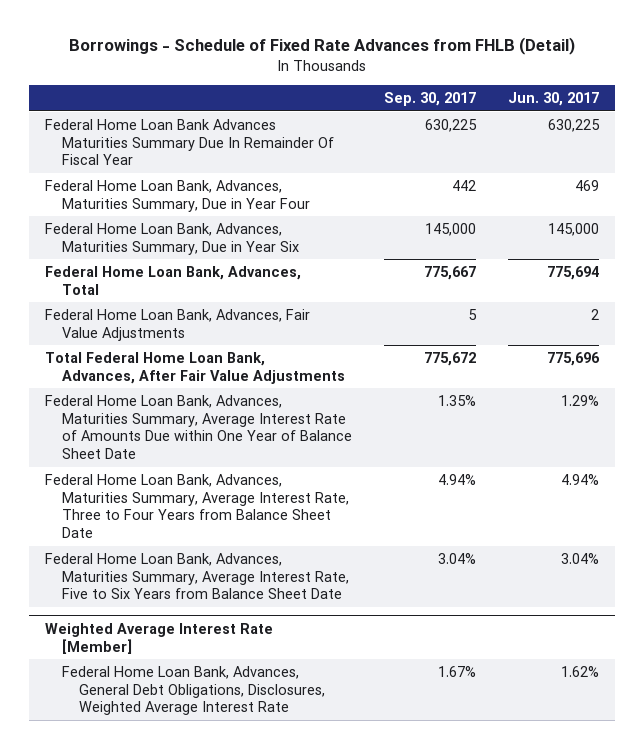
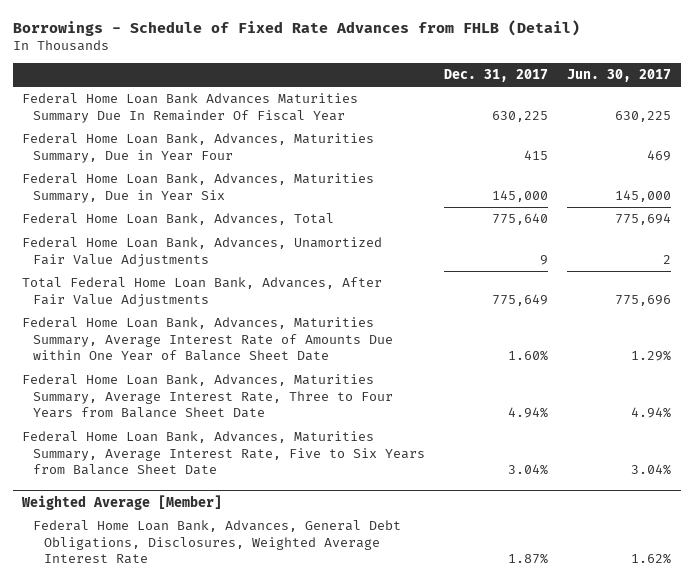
[383,91,476,106] Sep. 30, 2017 -> none
none -> [444,69,549,83] Dec. 31, 2017
[45,308,311,341] Federal Home Loan Bank, Advances, Fair Value Adjustments -> [22,237,383,267] Federal Home Loan Bank, Advances, Unamortized Fair Value Adjustments
[45,622,274,654] Weighted Average Interest Rate [Member] -> [21,494,223,510] Weighted Average [Member]

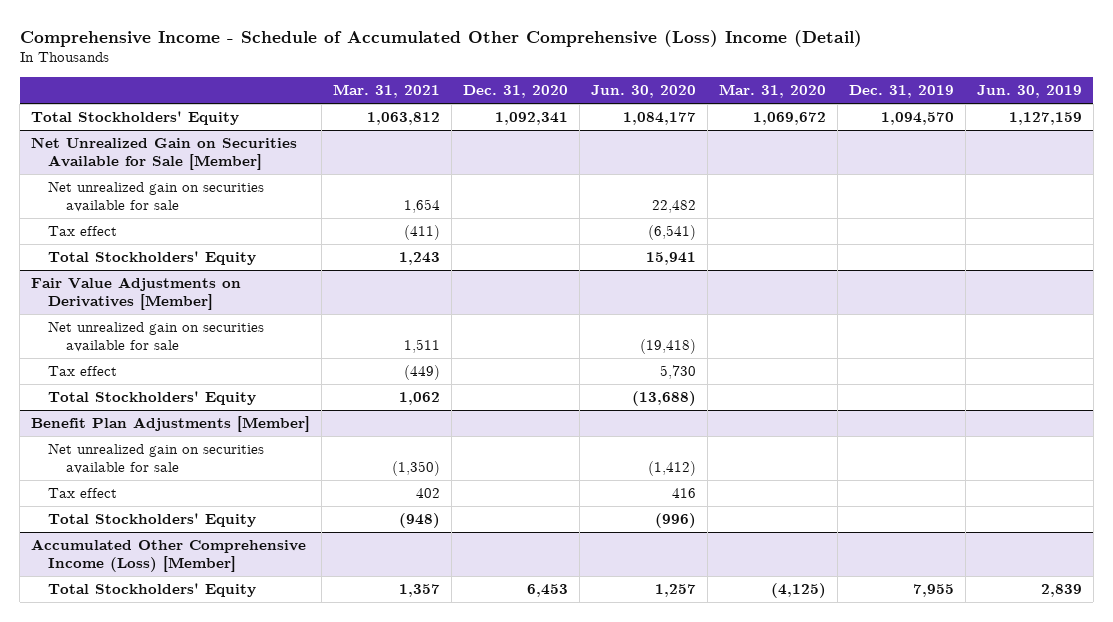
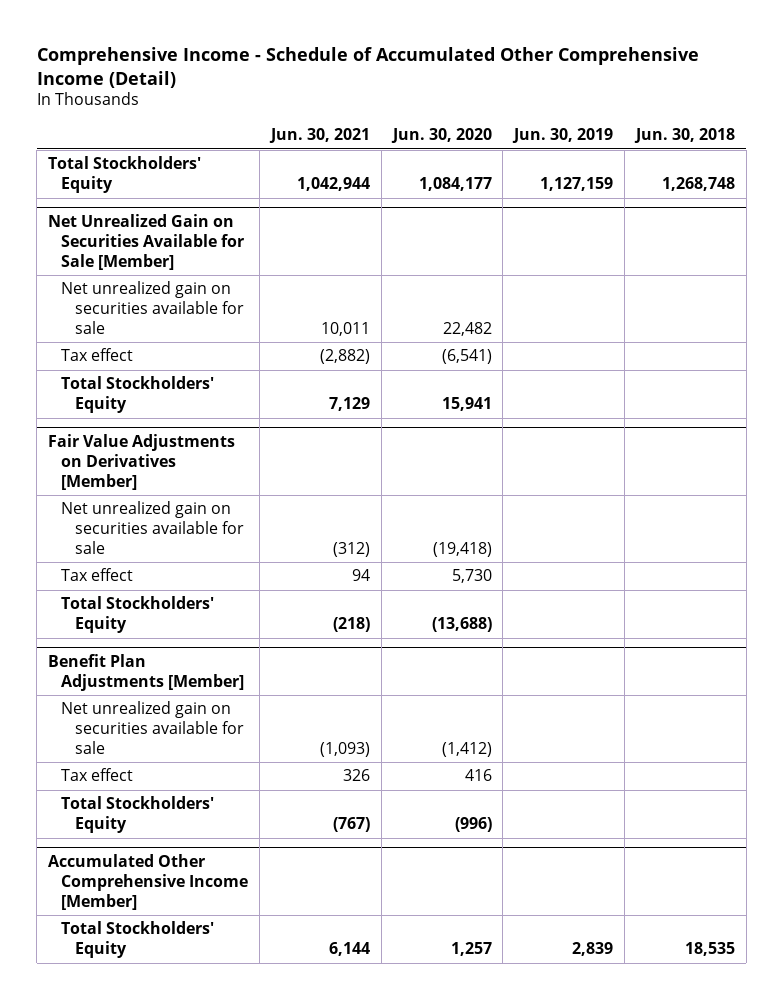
[19,29,862,47] Comprehensive Income - Schedule of Accumulated Other Comprehensive (Loss) Income (Detail) -> [36,46,699,88] Comprehensive Income - Schedule of Accumulated Other Comprehensive Income (Detail)
[333,84,441,99] Mar. 31, 2021 -> none
[463,85,569,99] Dec. 31, 2020 -> none
[718,84,826,99] Mar. 31, 2020 -> none
[848,85,954,99] Dec. 31, 2019 -> none
none -> [268,128,370,144] Jun. 30, 2021
none -> [633,128,735,144] Jun. 30, 2018
[31,539,307,573] Accumulated Other Comprehensive Income (Loss) [Member] -> [47,854,249,910] Accumulated Other Comprehensive Income [Member]

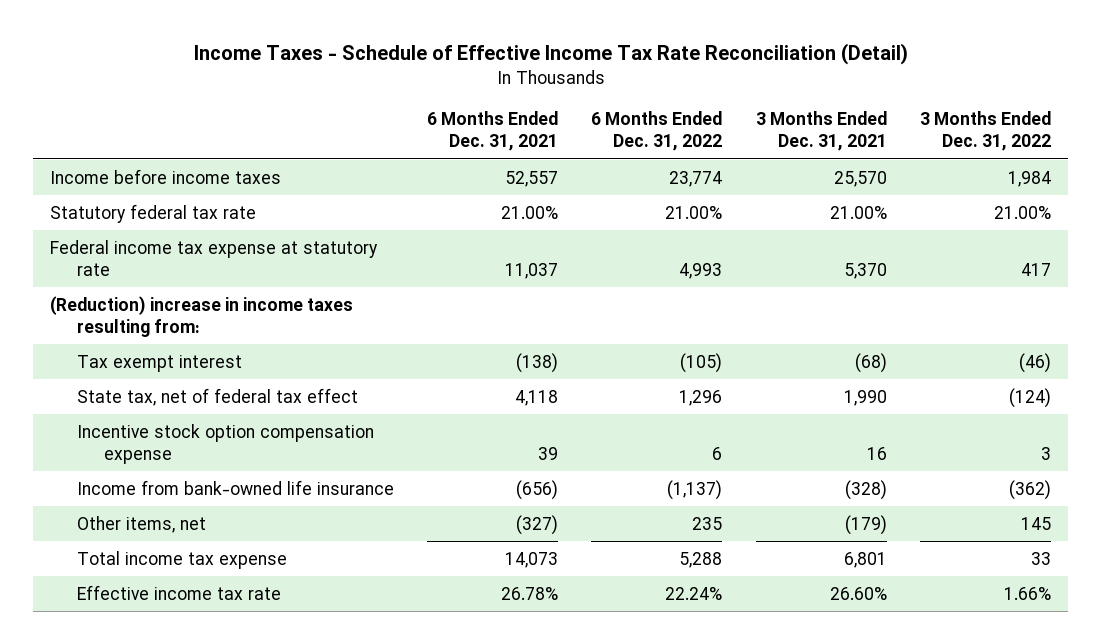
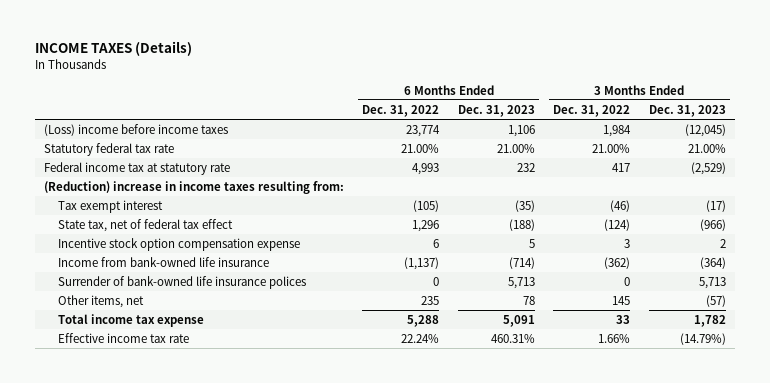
[193,43,908,66] Income Taxes - Schedule of Effective Income Tax Rate Reconciliation (Detail) -> [34,41,192,57] INCOME TAXES (Details)
[427,111,559,152] 6 Months Ended Dec. 31, 2021 -> none
[755,111,887,152] 3 Months Ended Dec. 31, 2021 -> none
none -> [457,104,535,117] Dec. 31, 2023
none -> [648,104,726,117] Dec. 31, 2023
[50,168,282,184] Income before income taxes -> [44,123,229,136] (Loss) income before income taxes
[50,239,379,276] Federal income tax expense at statutory rate -> [44,161,231,175] Federal income tax at statutory rate
none -> [57,275,306,289] Surrender of bank-owned life insurance polices

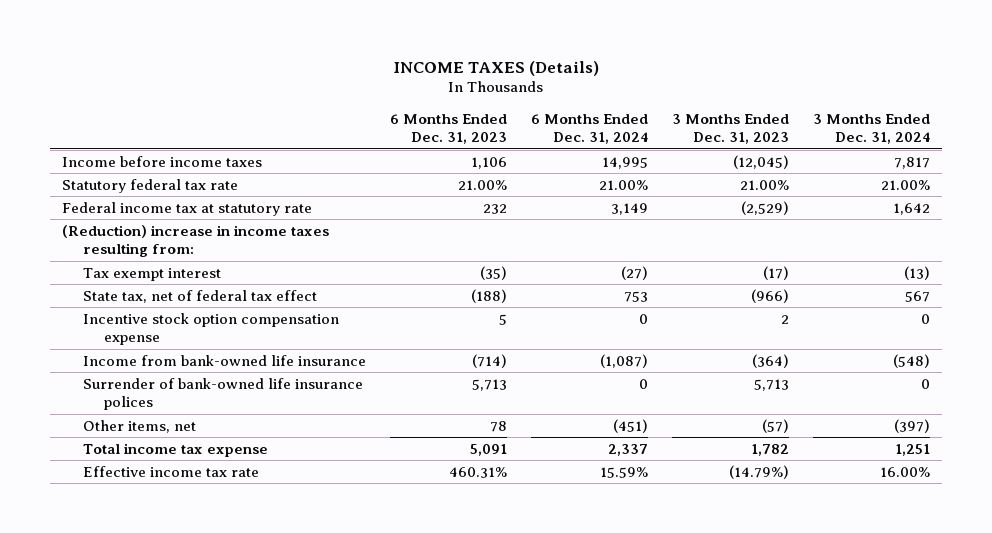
[362,104,440,117] Dec. 31, 2022 -> none
[553,104,631,117] Dec. 31, 2022 -> none
none -> [530,114,648,145] 6 Months Ended Dec. 31, 2024
none -> [812,114,930,145] 3 Months Ended Dec. 31, 2024
[44,123,229,136] (Loss) income before income taxes -> [61,155,262,167] Income before income taxes

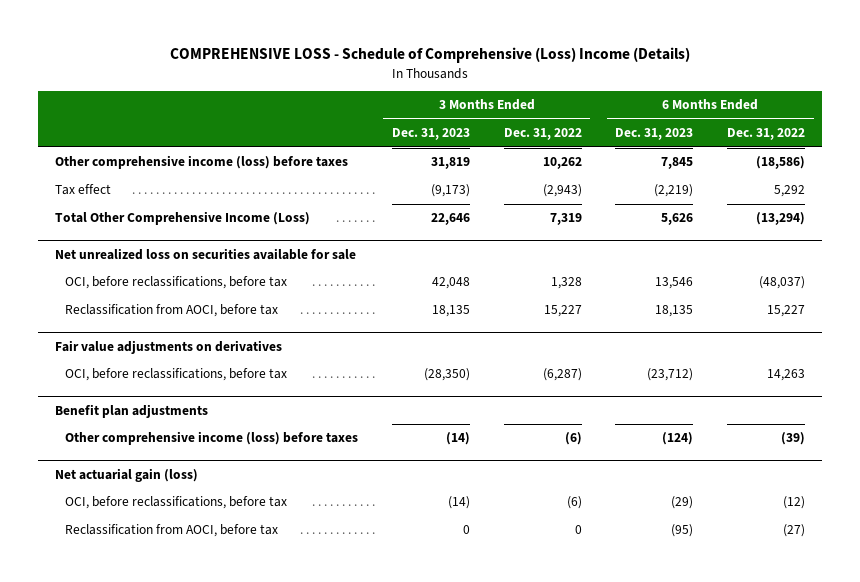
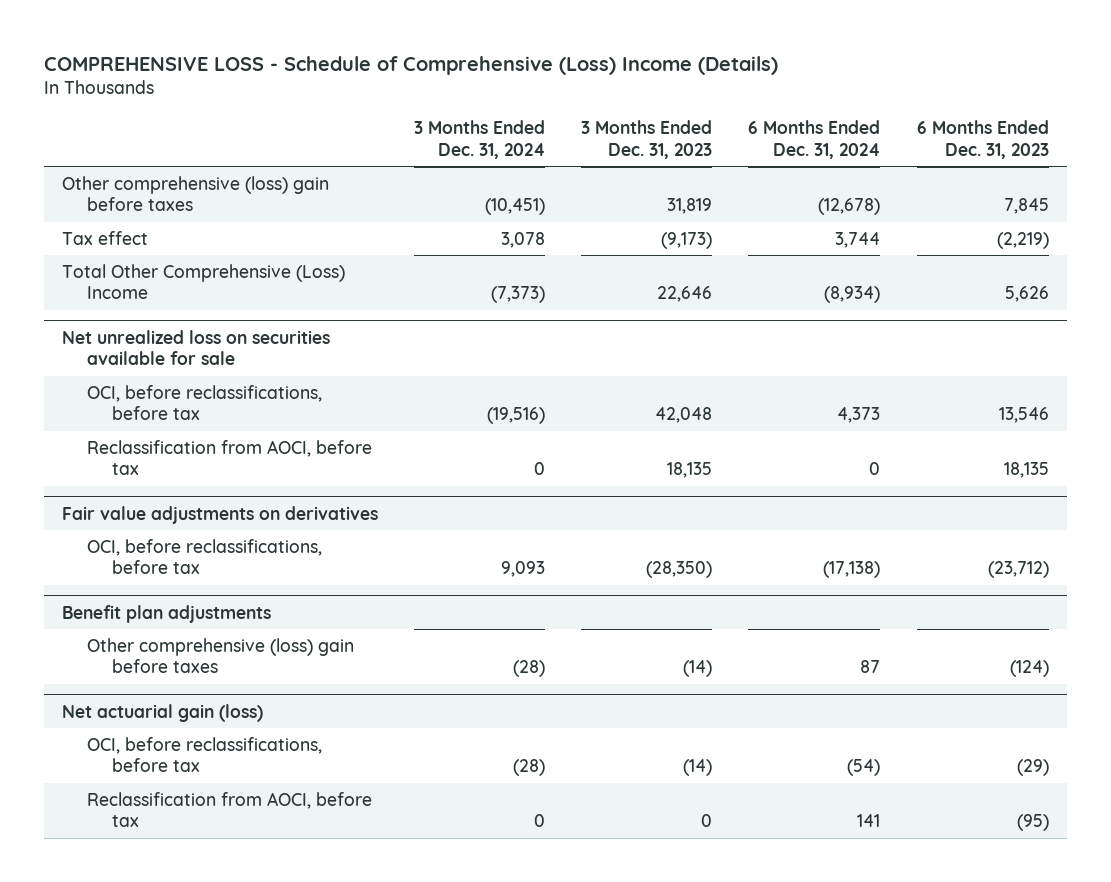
[503,128,582,141] Dec. 31, 2022 -> none
[727,128,806,141] Dec. 31, 2022 -> none
none -> [414,120,546,159] 3 Months Ended Dec. 31, 2024
none -> [748,120,881,159] 6 Months Ended Dec. 31, 2024
[55,155,349,170] Other comprehensive income (loss) before taxes -> [61,175,329,212] Other comprehensive (loss) gain before taxes
[55,211,311,226] Total Other Comprehensive Income (Loss) -> [61,263,345,300] Total Other Comprehensive (Loss) Income
[64,431,358,446] Other comprehensive income (loss) before taxes -> [86,637,354,674] Other comprehensive (loss) gain before taxes

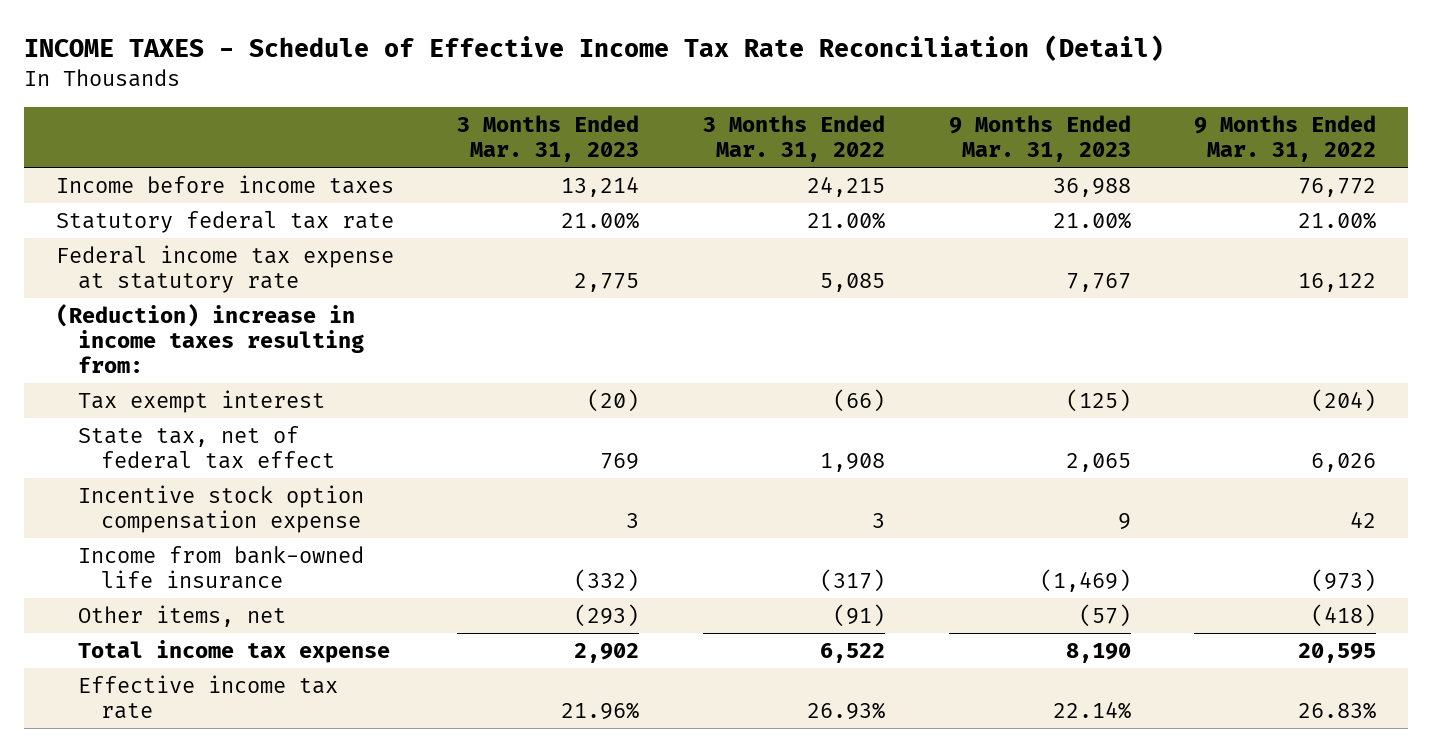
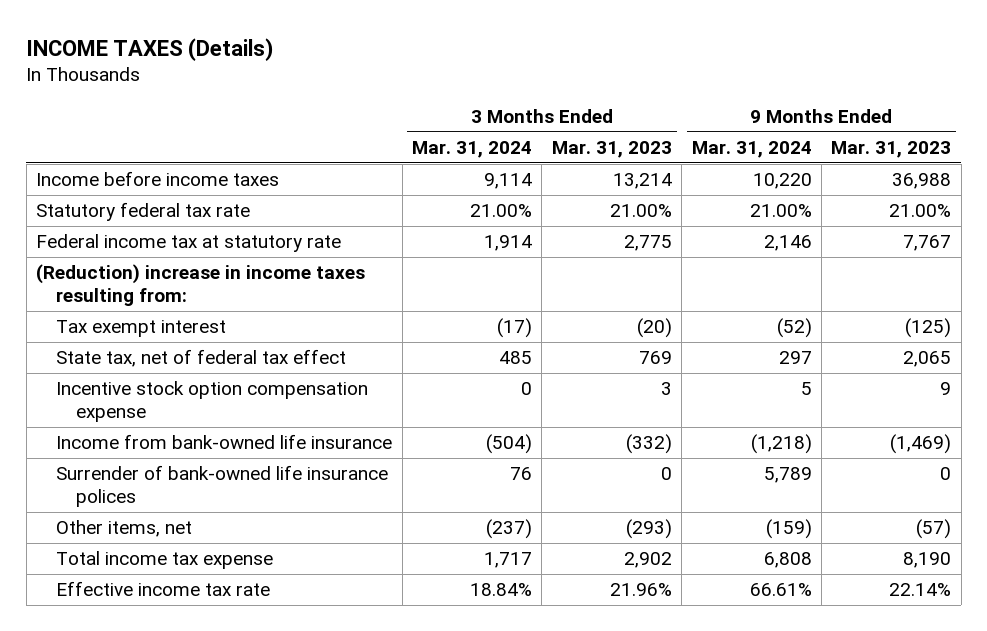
[24,35,1165,62] INCOME TAXES - Schedule of Effective Income Tax Rate Reconciliation (Detail) -> [26,37,274,61] INCOME TAXES (Details)
[703,115,886,163] 3 Months Ended Mar. 31, 2022 -> none
[1194,115,1377,163] 9 Months Ended Mar. 31, 2022 -> none
none -> [411,140,532,158] Mar. 31, 2024
none -> [691,140,812,158] Mar. 31, 2024
[55,245,394,293] Federal income tax expense at statutory rate -> [35,234,341,253] Federal income tax at statutory rate
none -> [56,465,389,507] Surrender of bank-owned life insurance polices

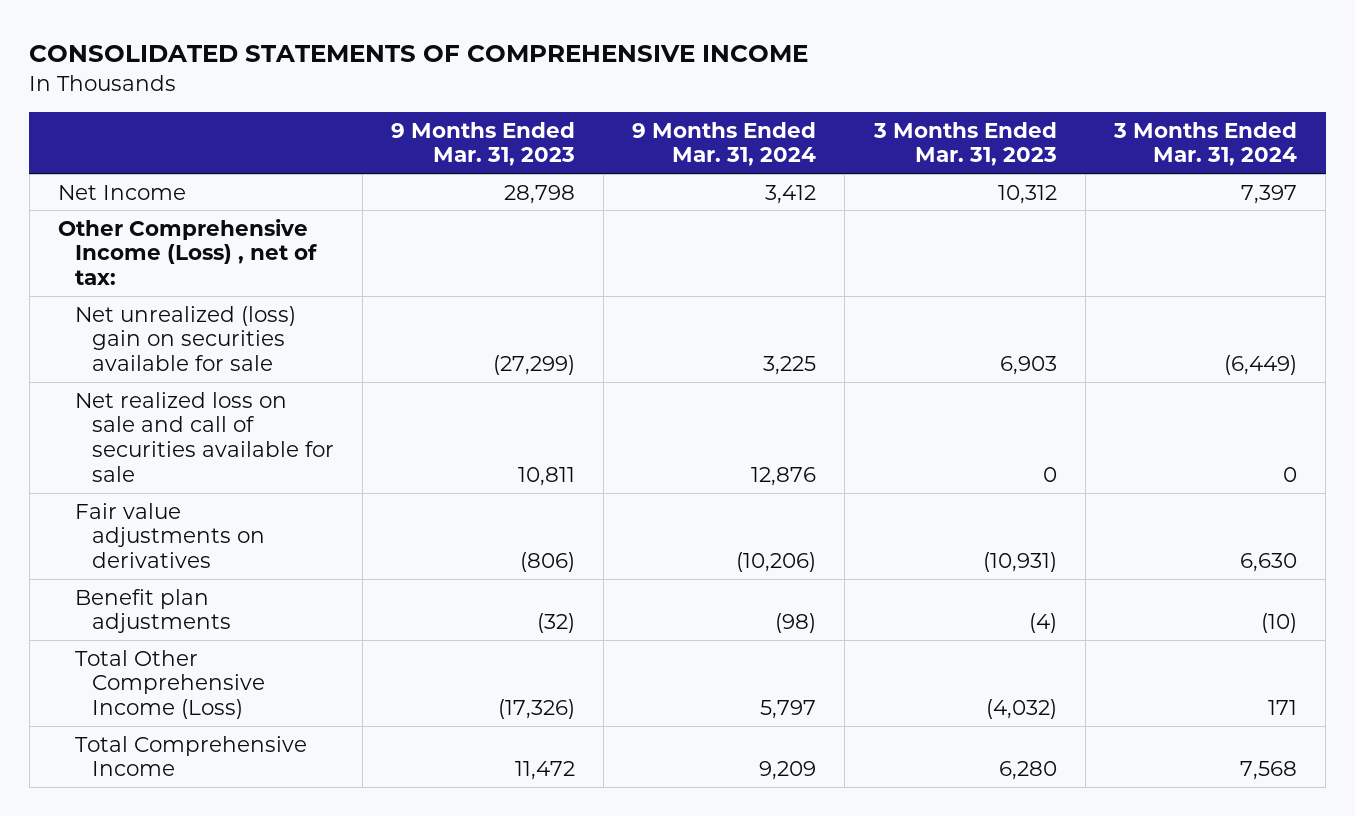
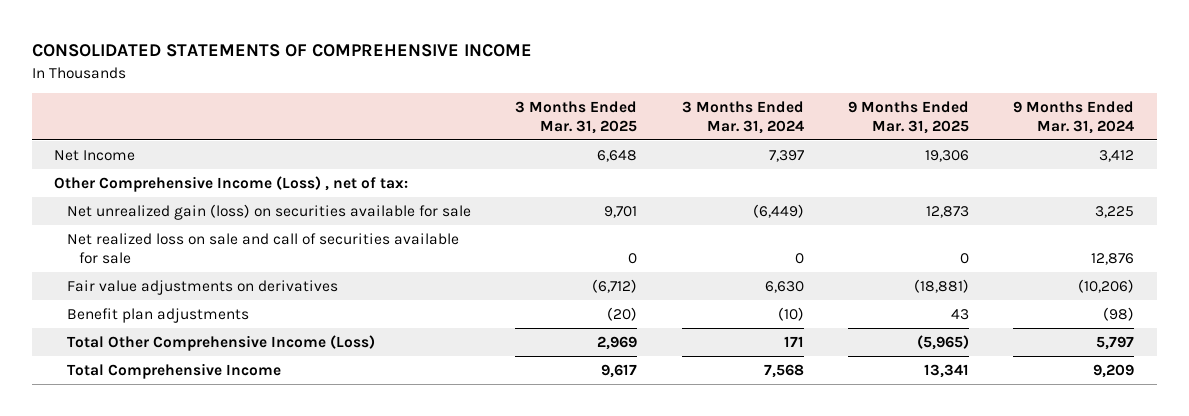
[390,121,575,167] 9 Months Ended Mar. 31, 2023 -> none
[872,121,1057,167] 3 Months Ended Mar. 31, 2023 -> none
none -> [515,100,638,134] 3 Months Ended Mar. 31, 2025
none -> [848,100,970,134] 9 Months Ended Mar. 31, 2025
[74,305,296,372] Net unrealized (loss) gain on securities available for sale -> [66,203,471,220] Net unrealized gain (loss) on securities available for sale

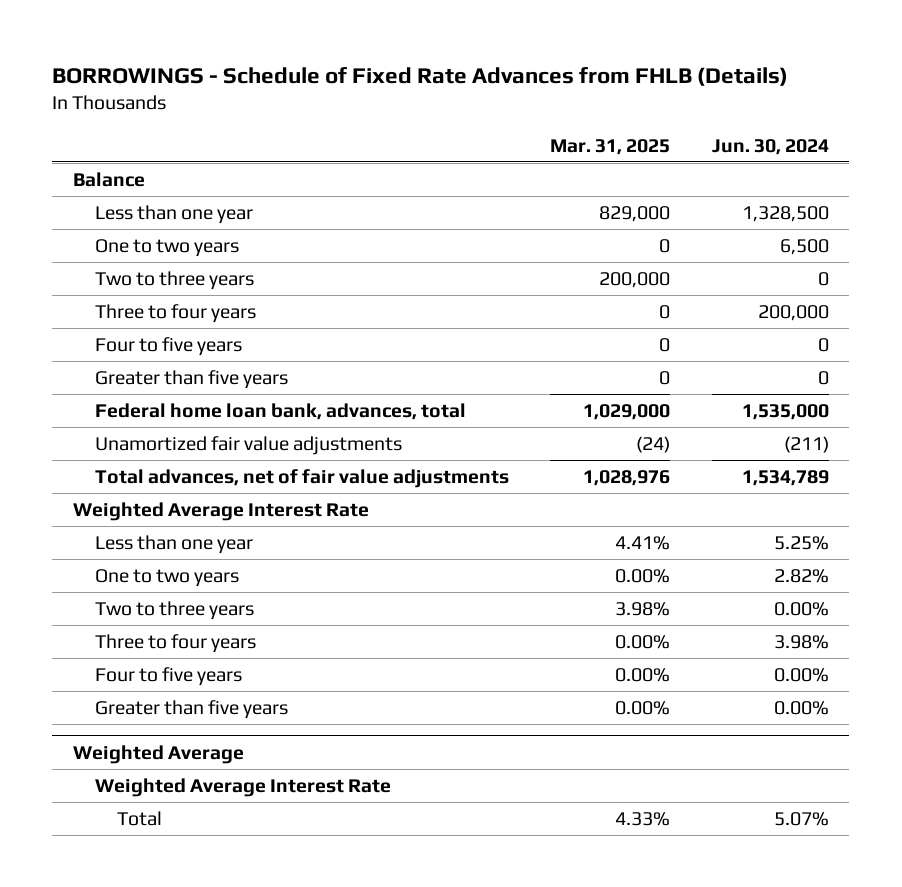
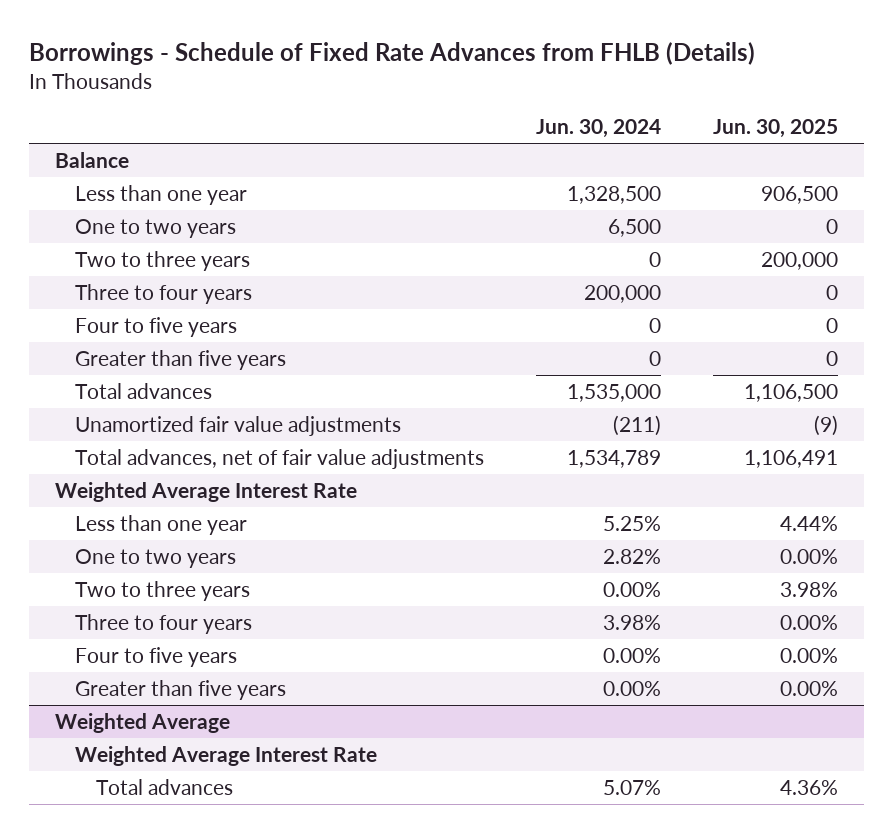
[52,66,789,86] BORROWINGS - Schedule of Fixed Rate Advances from FHLB (Details) -> [28,41,755,65] Borrowings - Schedule of Fixed Rate Advances from FHLB (Details)
[550,138,671,155] Mar. 31, 2025 -> none
none -> [713,118,839,138] Jun. 30, 2025
[94,402,466,420] Federal home loan bank, advances, total -> [75,383,213,400] Total advances
[116,810,162,826] Total -> [95,779,233,796] Total advances

